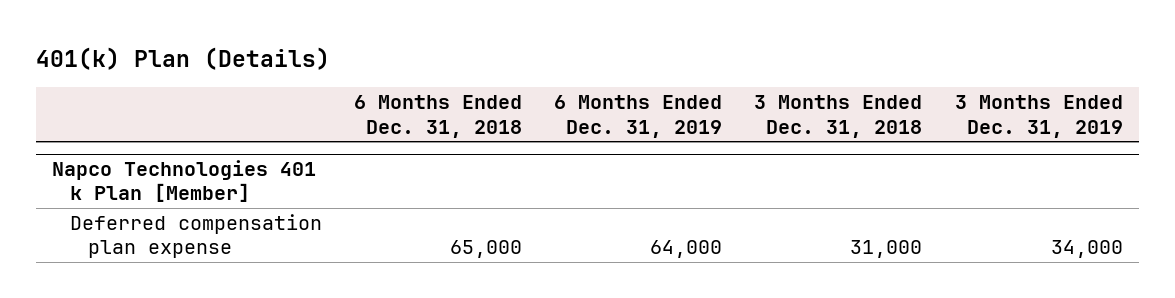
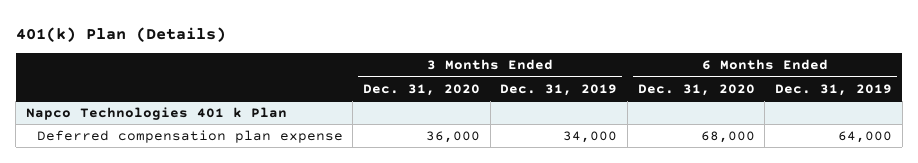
[354,95,523,138] 6 Months Ended Dec. 31, 2018 -> none
[754,95,923,138] 3 Months Ended Dec. 31, 2018 -> none
none -> [363,83,481,96] Dec. 31, 2020
none -> [637,83,755,96] Dec. 31, 2020
[52,160,317,203] Napco Technologies 401 k Plan [Member] -> [26,107,288,121] Napco Technologies 401 k Plan

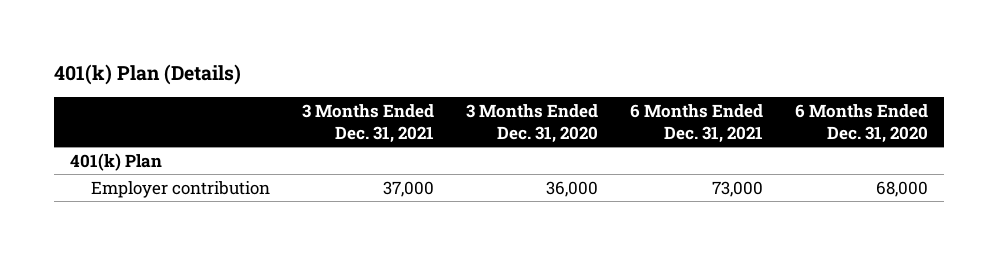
[500,83,618,96] Dec. 31, 2019 -> none
[774,83,892,96] Dec. 31, 2019 -> none
none -> [301,104,434,143] 3 Months Ended Dec. 31, 2021
none -> [629,104,763,143] 6 Months Ended Dec. 31, 2021
[26,107,288,121] Napco Technologies 401 k Plan -> none
none -> [70,152,163,171] 401(k) Plan
[36,130,343,144] Deferred compensation plan expense -> [90,180,270,198] Employer contribution

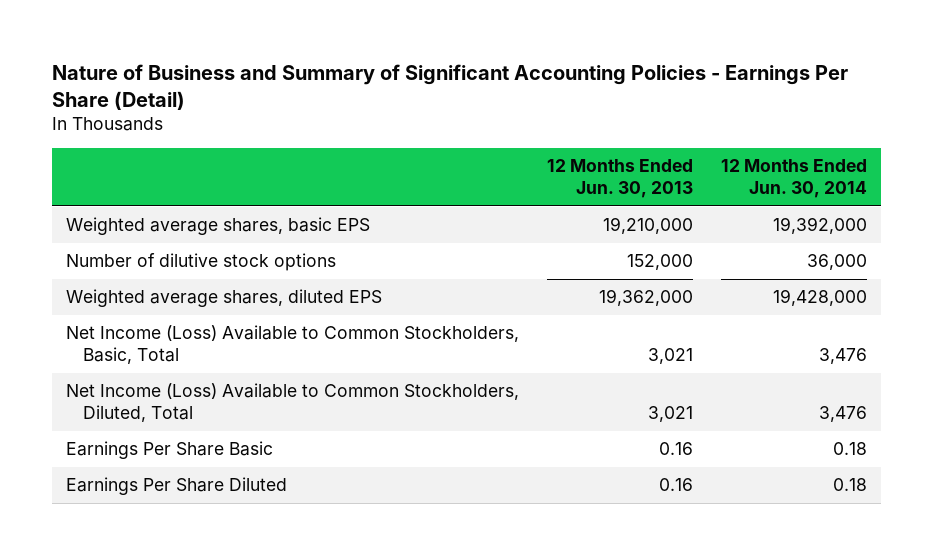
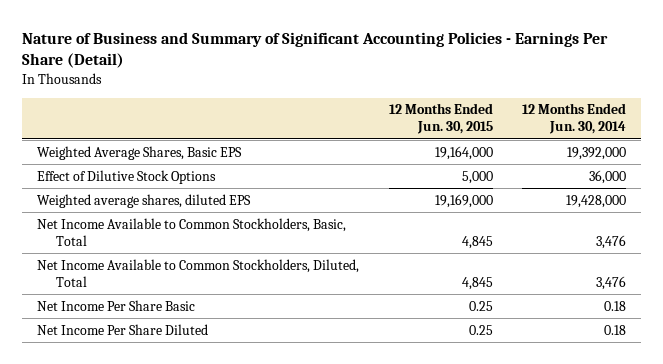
[547,159,694,199] 12 Months Ended Jun. 30, 2013 -> none
none -> [388,103,493,135] 12 Months Ended Jun. 30, 2015
[66,217,371,236] Weighted average shares, basic EPS -> [37,145,243,160] Weighted Average Shares, Basic EPS
[66,253,337,272] Number of dilutive stock options -> [37,169,217,184] Effect of Dilutive Stock Options
[66,325,520,365] Net Income (Loss) Available to Common Stockholders, Basic, Total -> [37,217,347,246] Net Income Available to Common Stockholders, Basic, Total
[66,383,520,423] Net Income (Loss) Available to Common Stockholders, Diluted, Total -> [37,258,360,287] Net Income Available to Common Stockholders, Diluted, Total
[66,441,274,460] Earnings Per Share Basic -> [37,299,196,311] Net Income Per Share Basic
[66,477,288,496] Earnings Per Share Diluted -> [37,323,209,335] Net Income Per Share Diluted

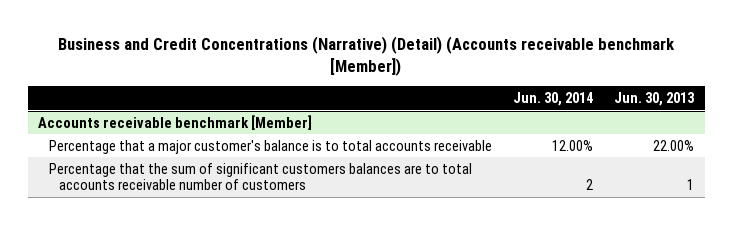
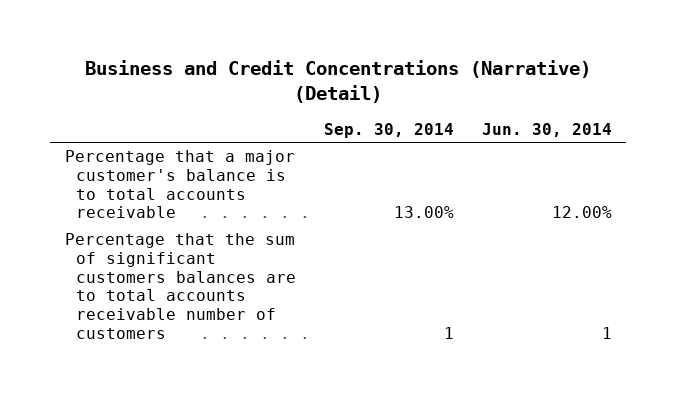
[58,35,676,77] Business and Credit Concentrations (Narrative) (Detail) (Accounts receivable benchmark [Member]) -> [85,60,592,103] Business and Credit Concentrations (Narrative) (Detail)
[614,92,696,107] Jun. 30, 2013 -> none
none -> [324,122,455,138] Sep. 30, 2014
[38,114,313,130] Accounts receivable benchmark [Member] -> none
[585,179,593,191] 2 -> [602,326,613,339] 1

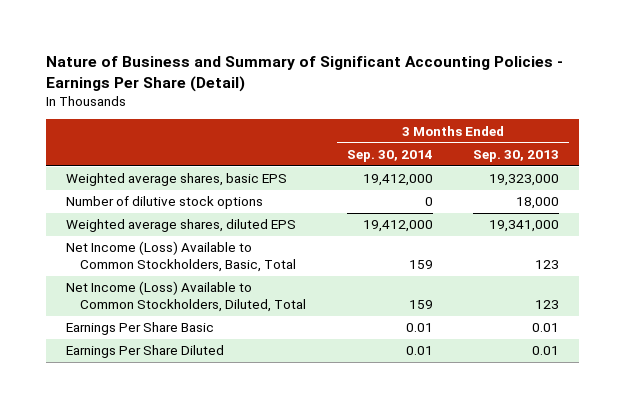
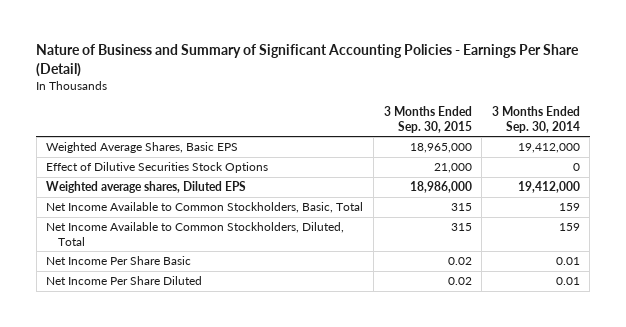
[472,149,559,162] Sep. 30, 2013 -> none
none -> [383,106,472,133] 3 Months Ended Sep. 30, 2015
[65,173,287,187] Weighted average shares, basic EPS -> [46,142,239,154] Weighted Average Shares, Basic EPS
[65,196,263,210] Number of dilutive stock options -> [46,162,269,174] Effect of Dilutive Securities Stock Options
[65,219,296,233] Weighted average shares, diluted EPS -> [46,181,247,194] Weighted average shares, Diluted EPS
[65,241,297,272] Net Income (Loss) Available to Common Stockholders, Basic, Total -> [46,202,364,214] Net Income Available to Common Stockholders, Basic, Total
[65,281,307,312] Net Income (Loss) Available to Common Stockholders, Diluted, Total -> [46,222,345,246] Net Income Available to Common Stockholders, Diluted, Total
[65,322,214,336] Earnings Per Share Basic -> [46,256,192,266] Net Income Per Share Basic
[65,345,224,359] Earnings Per Share Diluted -> [46,276,203,286] Net Income Per Share Diluted

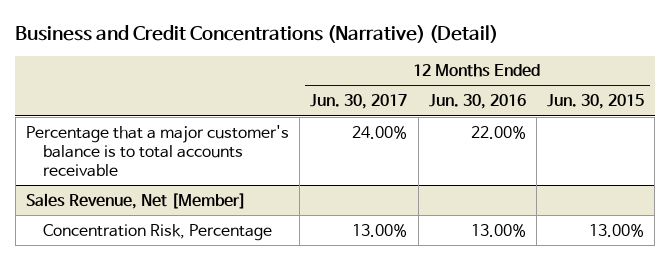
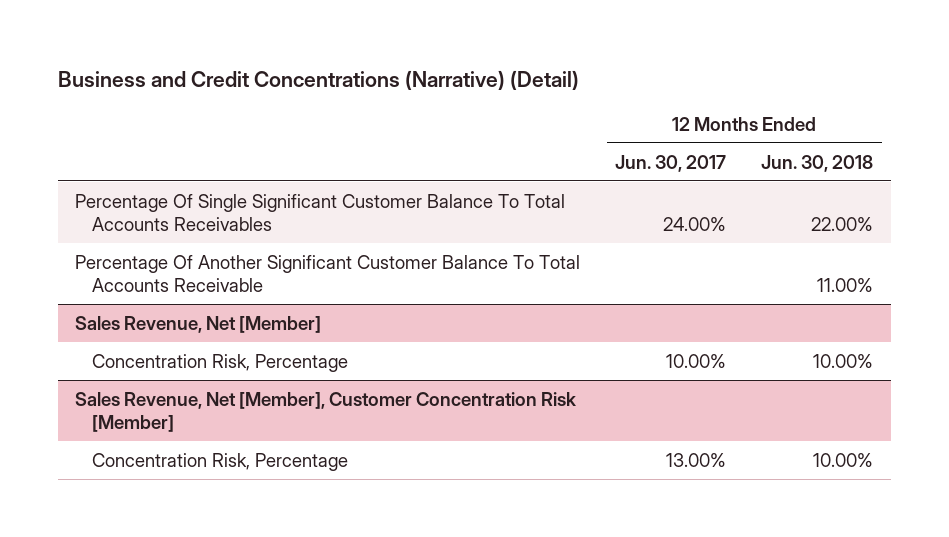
[428,94,526,110] Jun. 30, 2016 -> none
[547,94,645,110] Jun. 30, 2015 -> none
none -> [761,154,874,172] Jun. 30, 2018
[25,124,289,177] Percentage that a major customer's balance is to total accounts receivable -> [75,193,566,231] Percentage Of Single Significant Customer Balance To Total Accounts Receivables
none -> [75,254,581,292] Percentage Of Another Significant Customer Balance To Total Accounts Receivable
none -> [91,353,348,372] Concentration Risk, Percentage
none -> [75,391,577,432] Sales Revenue, Net [Member], Customer Concentration Risk [Member]

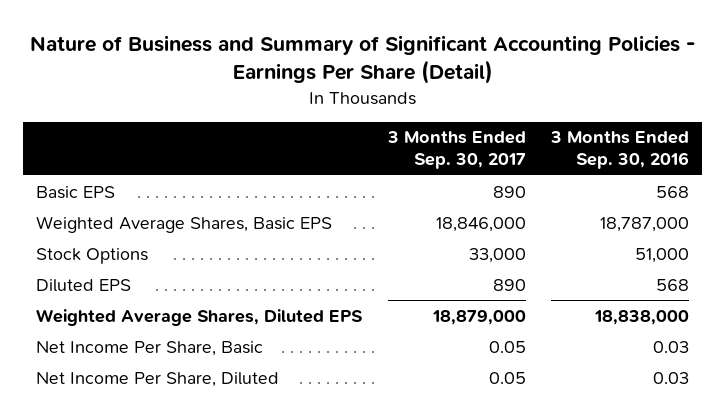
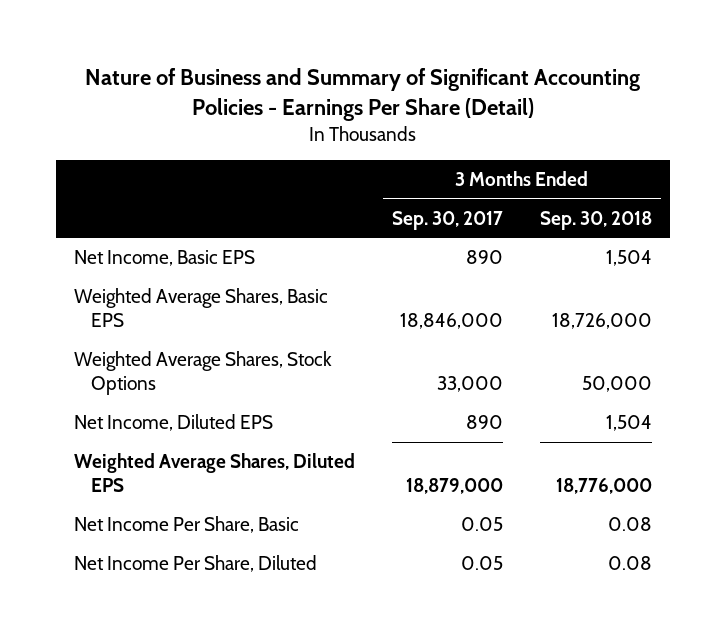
[550,131,690,170] 3 Months Ended Sep. 30, 2016 -> none
none -> [539,210,652,230] Sep. 30, 2018
[36,185,116,199] Basic EPS -> [73,249,255,266] Net Income, Basic EPS
[36,247,149,264] Stock Options -> [73,350,332,396] Weighted Average Shares, Stock Options
[36,278,132,292] Diluted EPS -> [73,413,273,431] Net Income, Diluted EPS

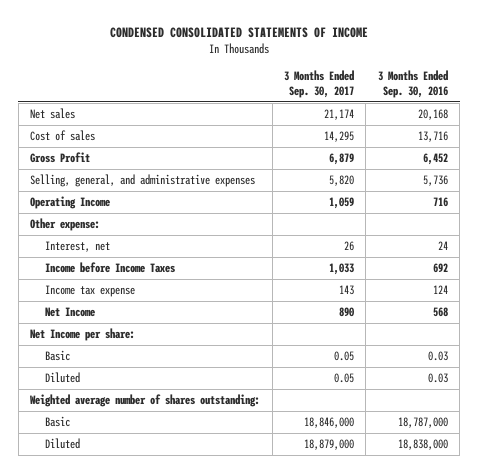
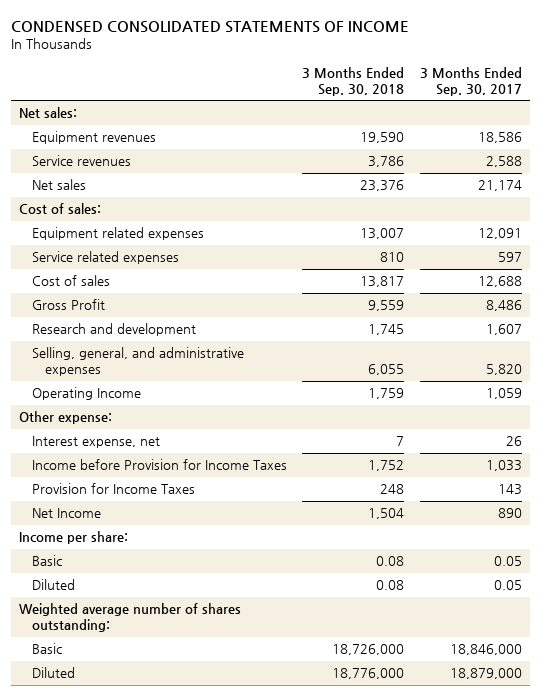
[377,69,448,98] 3 Months Ended Sep. 30, 2016 -> none
none -> [302,66,405,96] 3 Months Ended Sep. 30, 2018
none -> [18,107,77,119] Net sales:
none -> [31,131,156,145] Equipment revenues
none -> [31,155,131,167] Service revenues
none -> [18,203,101,215] Cost of sales:
none -> [31,227,204,241] Equipment related expenses
none -> [31,251,179,265] Service related expenses
[324,131,355,143] 14,295 -> [478,276,523,288] 12,688
[329,153,355,166] 6,879 -> [486,300,523,312] 8,486
none -> [31,323,196,337] Research and development
[45,241,111,253] Interest, net -> [31,436,160,449] Interest expense, net
[45,262,176,274] Income before Income Taxes -> [31,459,287,471] Income before Provision for Income Taxes
[45,285,136,298] Income tax expense -> [31,483,195,495] Provision for Income Taxes
[30,328,136,342] Net Income per share: -> [18,531,128,545] Income per share:

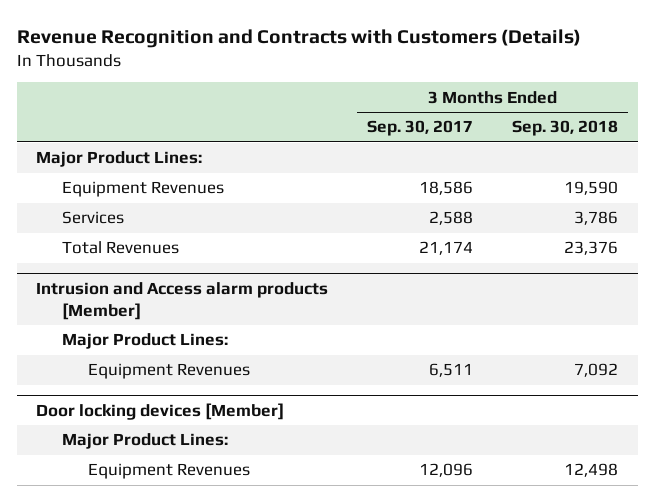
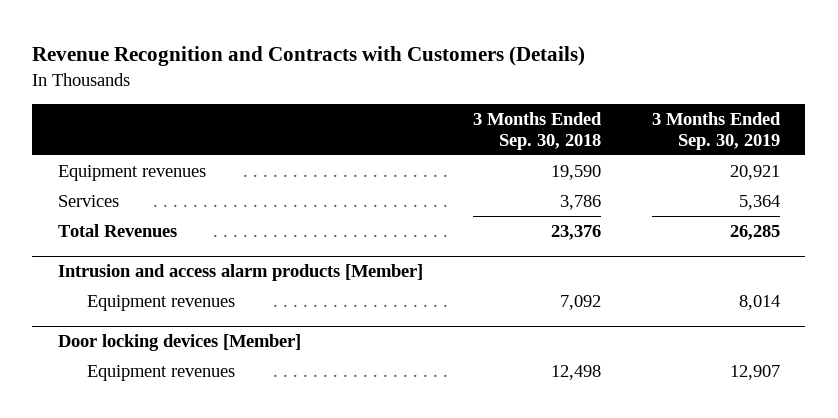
[367,120,474,137] Sep. 30, 2017 -> none
none -> [652,111,782,151] 3 Months Ended Sep. 30, 2019
[36,151,203,168] Major Product Lines: -> none
[62,181,225,198] Equipment Revenues -> [57,164,206,181] Equipment revenues
[62,333,229,350] Major Product Lines: -> none
[36,282,329,320] Intrusion and Access alarm products [Member] -> [57,264,423,282] Intrusion and access alarm products [Member]
[88,363,251,380] Equipment Revenues -> [86,294,235,311] Equipment revenues
[62,433,229,450] Major Product Lines: -> none
[88,463,251,480] Equipment Revenues -> [86,364,235,381] Equipment revenues

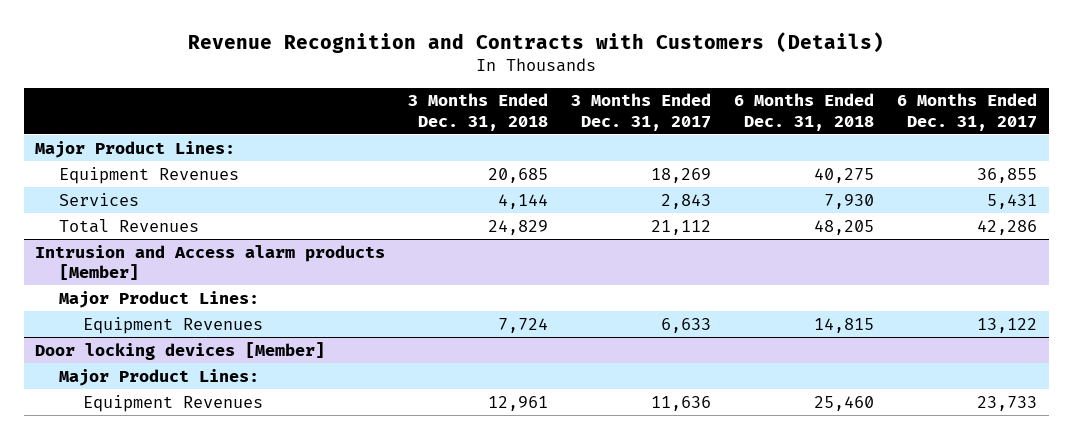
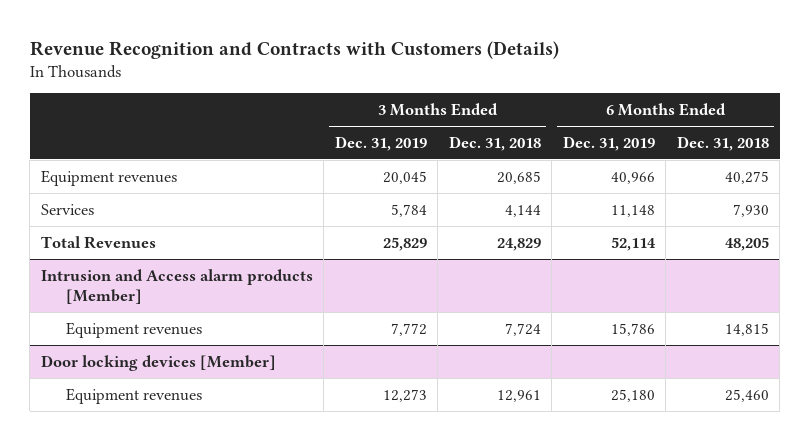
[571,93,712,131] 3 Months Ended Dec. 31, 2017 -> none
[897,93,1038,131] 6 Months Ended Dec. 31, 2017 -> none
none -> [334,135,427,151] Dec. 31, 2019
none -> [562,135,655,151] Dec. 31, 2019
[35,140,236,158] Major Product Lines: -> none
[58,166,239,184] Equipment Revenues -> [40,169,177,186] Equipment revenues
[58,290,259,308] Major Product Lines: -> none
[82,316,263,334] Equipment Revenues -> [65,321,202,338] Equipment revenues
[58,368,259,386] Major Product Lines: -> none
[82,394,263,412] Equipment Revenues -> [65,387,202,404] Equipment revenues

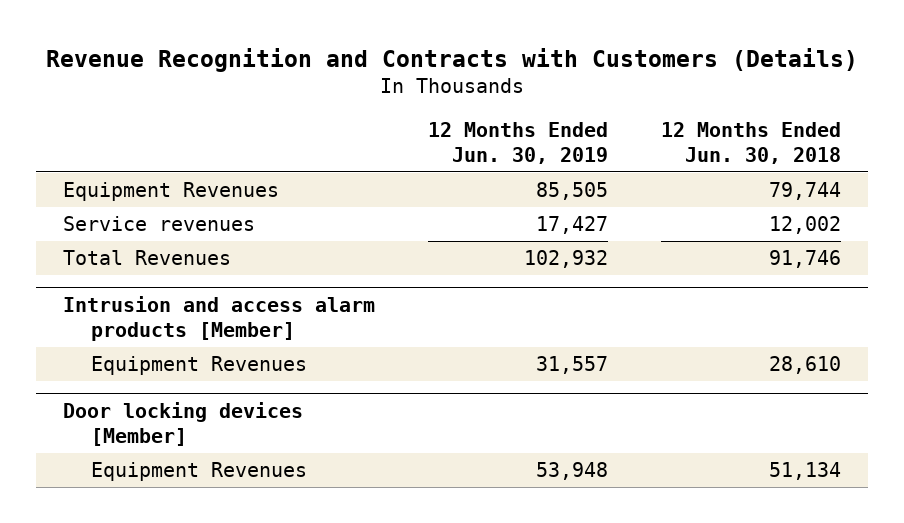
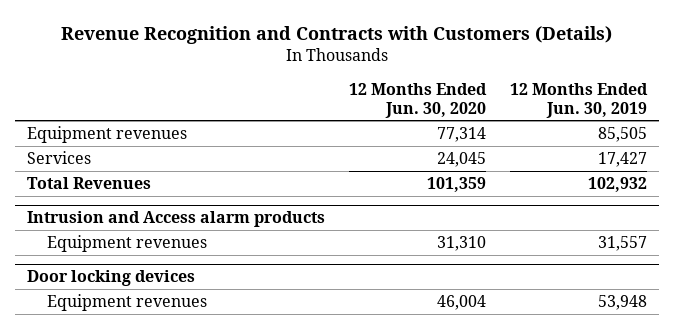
[661,121,842,164] 12 Months Ended Jun. 30, 2018 -> none
none -> [348,82,487,118] 12 Months Ended Jun. 30, 2020
[62,182,279,202] Equipment Revenues -> [27,125,188,143] Equipment revenues
[62,216,255,232] Service revenues -> [27,150,92,164] Services
[62,295,375,341] Intrusion and access alarm products [Member] -> [27,211,326,228] Intrusion and Access alarm products
[91,356,308,376] Equipment Revenues -> [46,234,207,252] Equipment revenues
[62,401,303,446] Door locking devices [Member] -> [27,270,196,287] Door locking devices
[91,462,308,482] Equipment Revenues -> [46,293,207,311] Equipment revenues

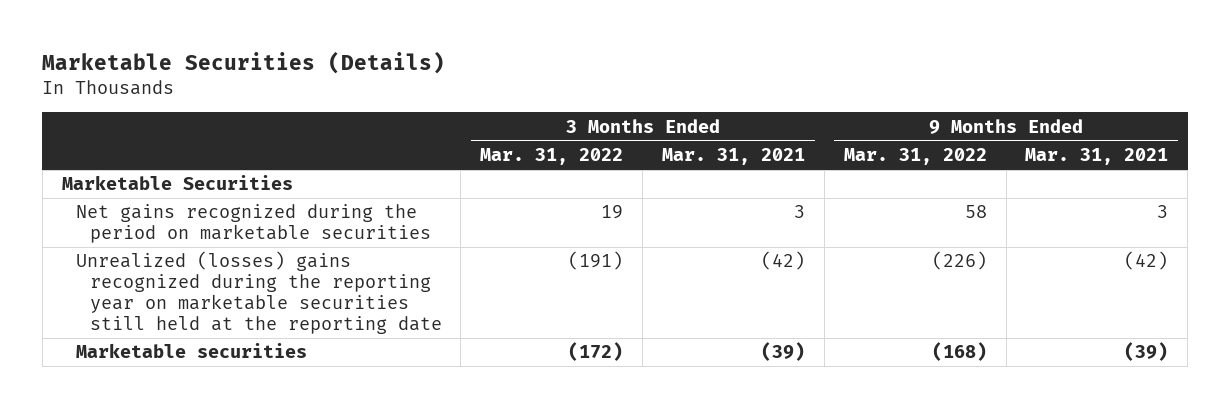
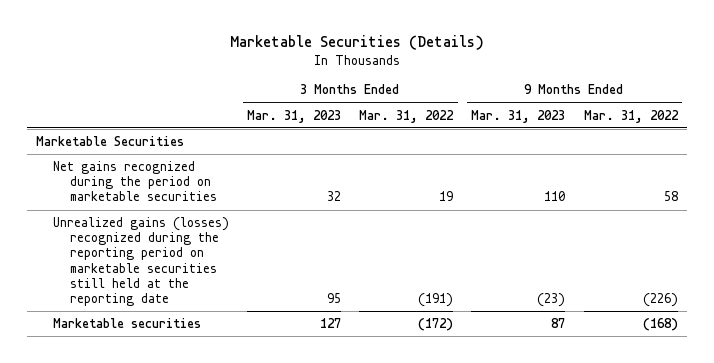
[661,148,805,166] Mar. 31, 2021 -> none
[1025,148,1169,166] Mar. 31, 2021 -> none
none -> [247,109,342,123] Mar. 31, 2023
none -> [471,109,566,123] Mar. 31, 2023
[75,251,442,334] Unrealized (losses) gains recognized during the reporting year on marketable securities still held at the reporting date -> [52,216,229,307] Unrealized gains (losses) recognized during the reporting period on marketable securities still held at the reporting date

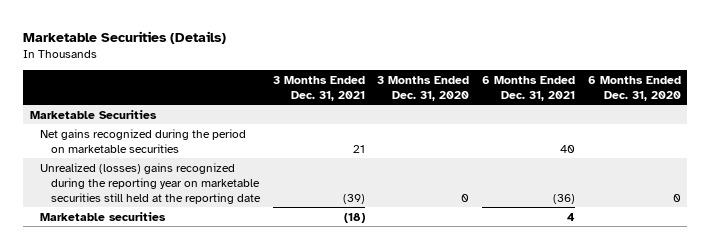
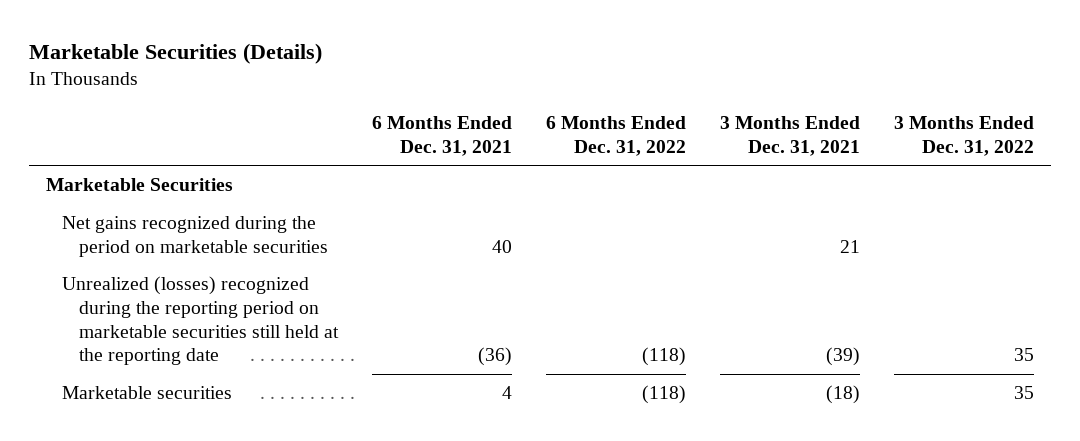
[377,75,470,101] 3 Months Ended Dec. 31, 2020 -> none
[588,75,682,101] 6 Months Ended Dec. 31, 2020 -> none
none -> [545,115,686,156] 6 Months Ended Dec. 31, 2022
none -> [893,115,1034,156] 3 Months Ended Dec. 31, 2022
[40,162,261,204] Unrealized (losses) gains recognized during the reporting year on marketable securities still held at the reporting date -> [62,276,339,366] Unrealized (losses) recognized during the reporting period on marketable securities still held at the reporting date

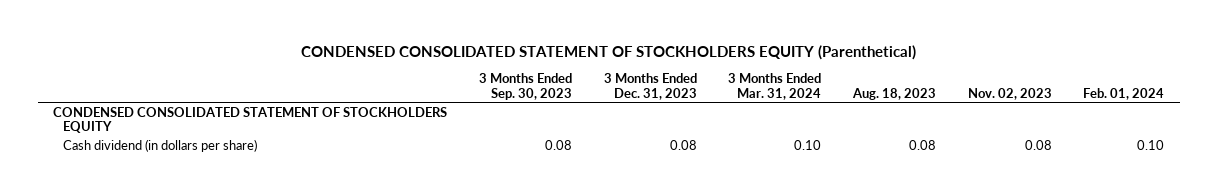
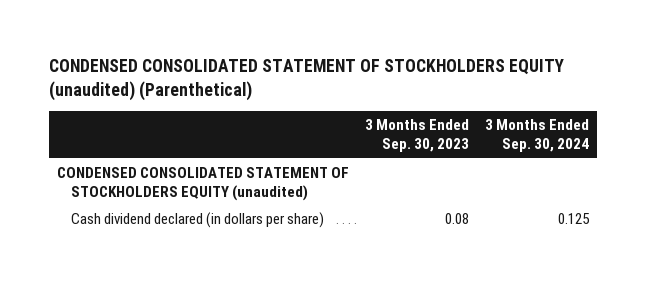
[300,45,916,61] CONDENSED CONSOLIDATED STATEMENT OF STOCKHOLDERS EQUITY (Parenthetical) -> [48,59,564,102] CONDENSED CONSOLIDATED STATEMENT OF STOCKHOLDERS EQUITY (unaudited) (Parenthetical)
[603,73,697,100] 3 Months Ended Dec. 31, 2023 -> none
[728,73,822,100] 3 Months Ended Mar. 31, 2024 -> none
[851,87,936,100] Aug. 18, 2023 -> none
[967,87,1052,100] Nov. 02, 2023 -> none
[1083,87,1165,100] Feb. 01, 2024 -> none
none -> [484,119,589,153] 3 Months Ended Sep. 30, 2024
[53,106,448,134] CONDENSED CONSOLIDATED STATEMENT OF STOCKHOLDERS EQUITY -> [56,167,349,201] CONDENSED CONSOLIDATED STATEMENT OF STOCKHOLDERS EQUITY (unaudited)
[63,138,258,152] Cash dividend (in dollars per share) -> [71,212,325,229] Cash dividend declared (in dollars per share)

